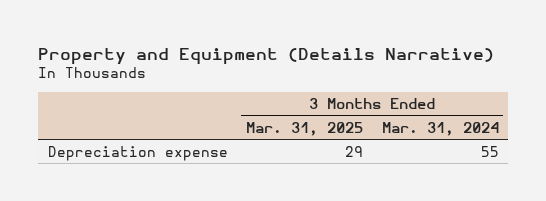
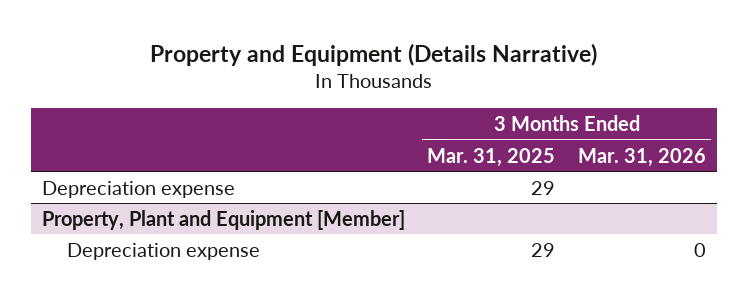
[381,121,499,136] Mar. 31, 2024 -> none
none -> [577,147,706,167] Mar. 31, 2026
none -> [42,209,406,230] Property, Plant and Equipment [Member]
none -> [66,242,260,260] Depreciation expense

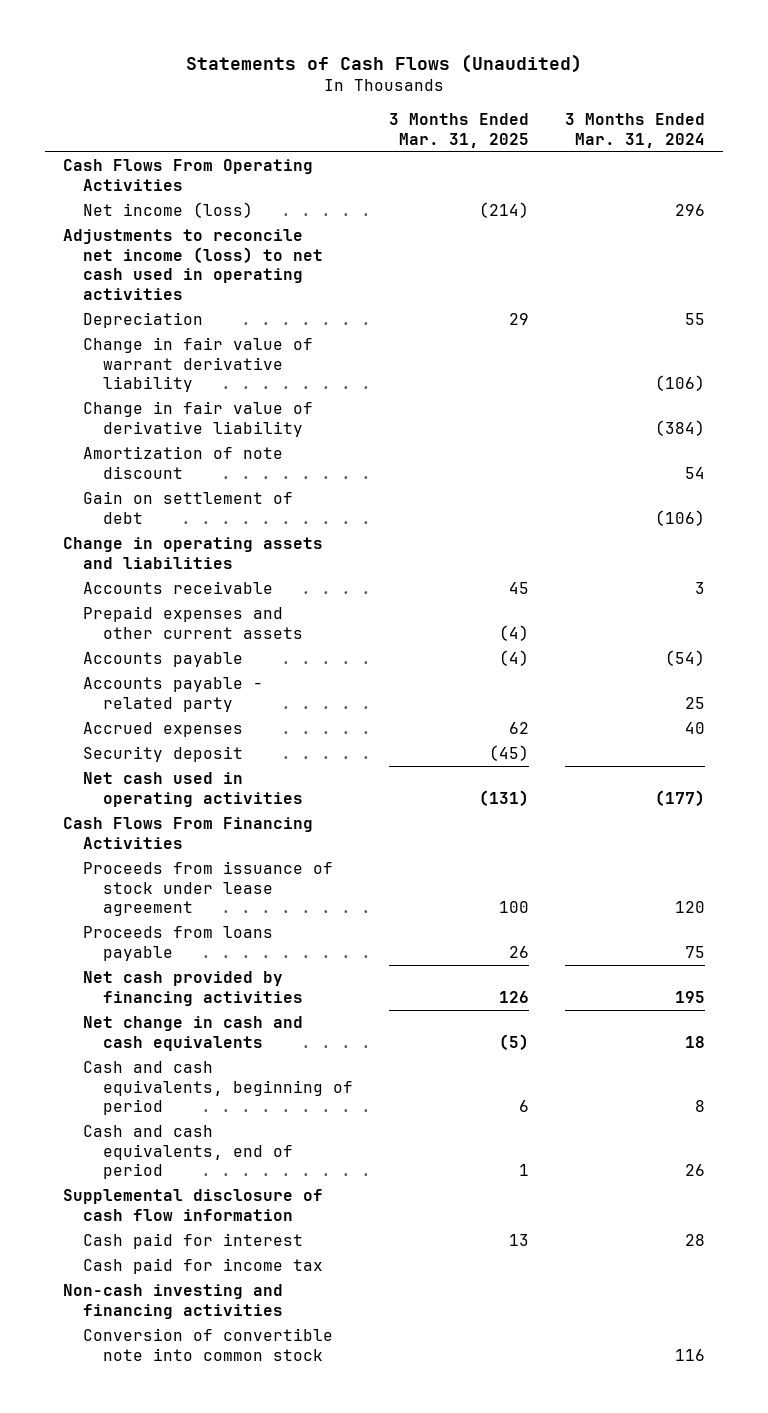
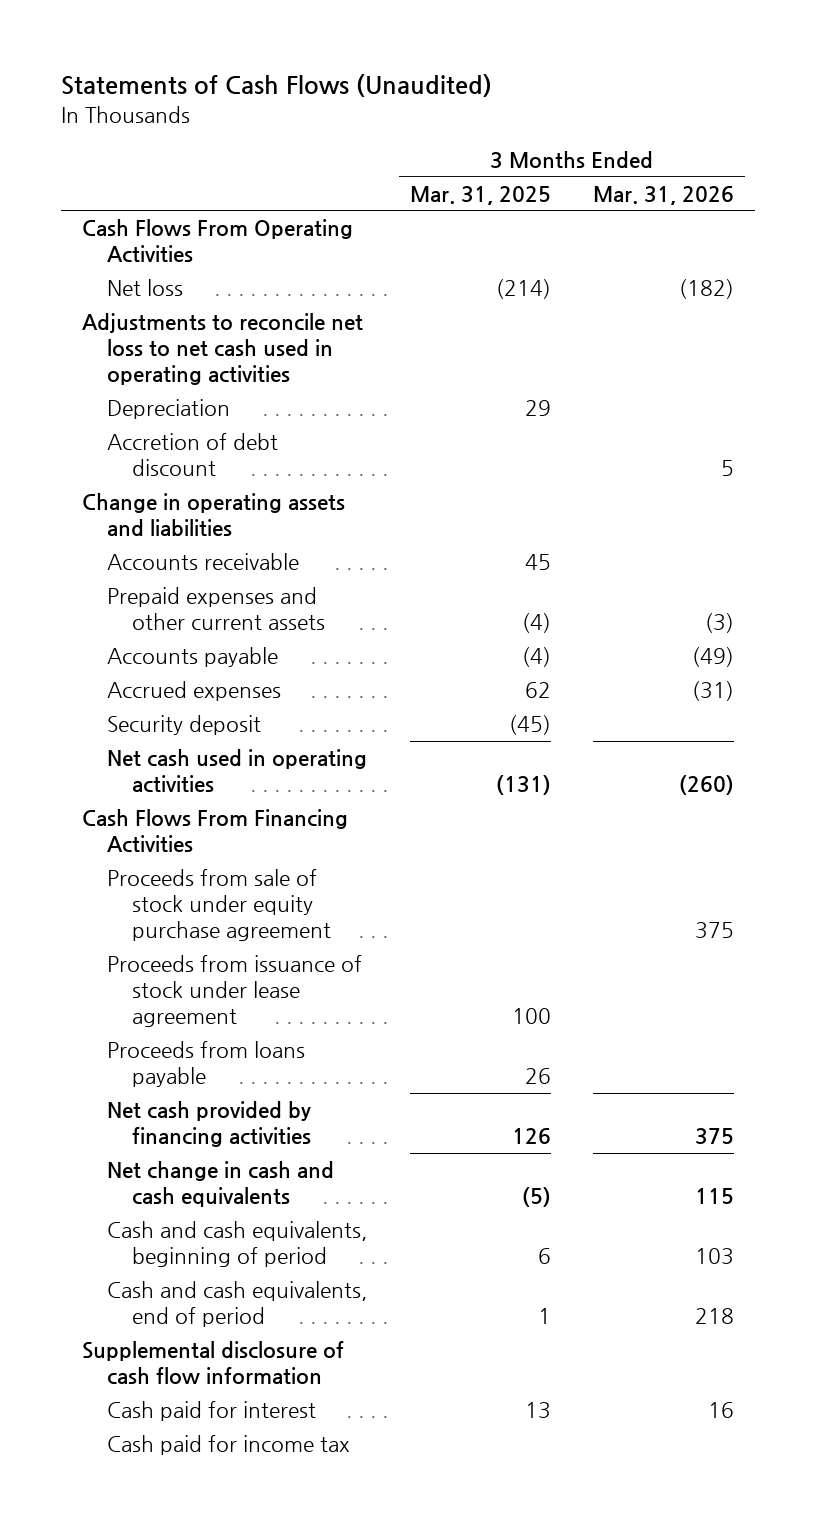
[564,113,705,148] 3 Months Ended Mar. 31, 2024 -> none
none -> [593,185,735,205] Mar. 31, 2026
[83,202,254,219] Net income (loss) -> [107,279,184,297] Net loss
[63,229,324,300] Adjustments to reconcile net income (loss) to net cash used in operating activities -> [82,313,364,386] Adjustments to reconcile net loss to net cash used in operating activities
[83,337,314,393] Change in fair value of warrant derivative liability -> none
[83,401,314,437] Change in fair value of derivative liability -> none
[83,446,284,479] Amortization of note discount -> none
[83,491,294,524] Gain on settlement of debt -> none
none -> [107,433,279,477] Accretion of debt discount
[83,677,264,712] Accounts payable - related party -> none
none -> [107,869,332,942] Proceeds from sale of stock under equity purchase agreement
[63,1284,284,1319] Non-cash investing and financing activities -> none
[83,1328,334,1361] Conversion of convertible note into common stock -> none

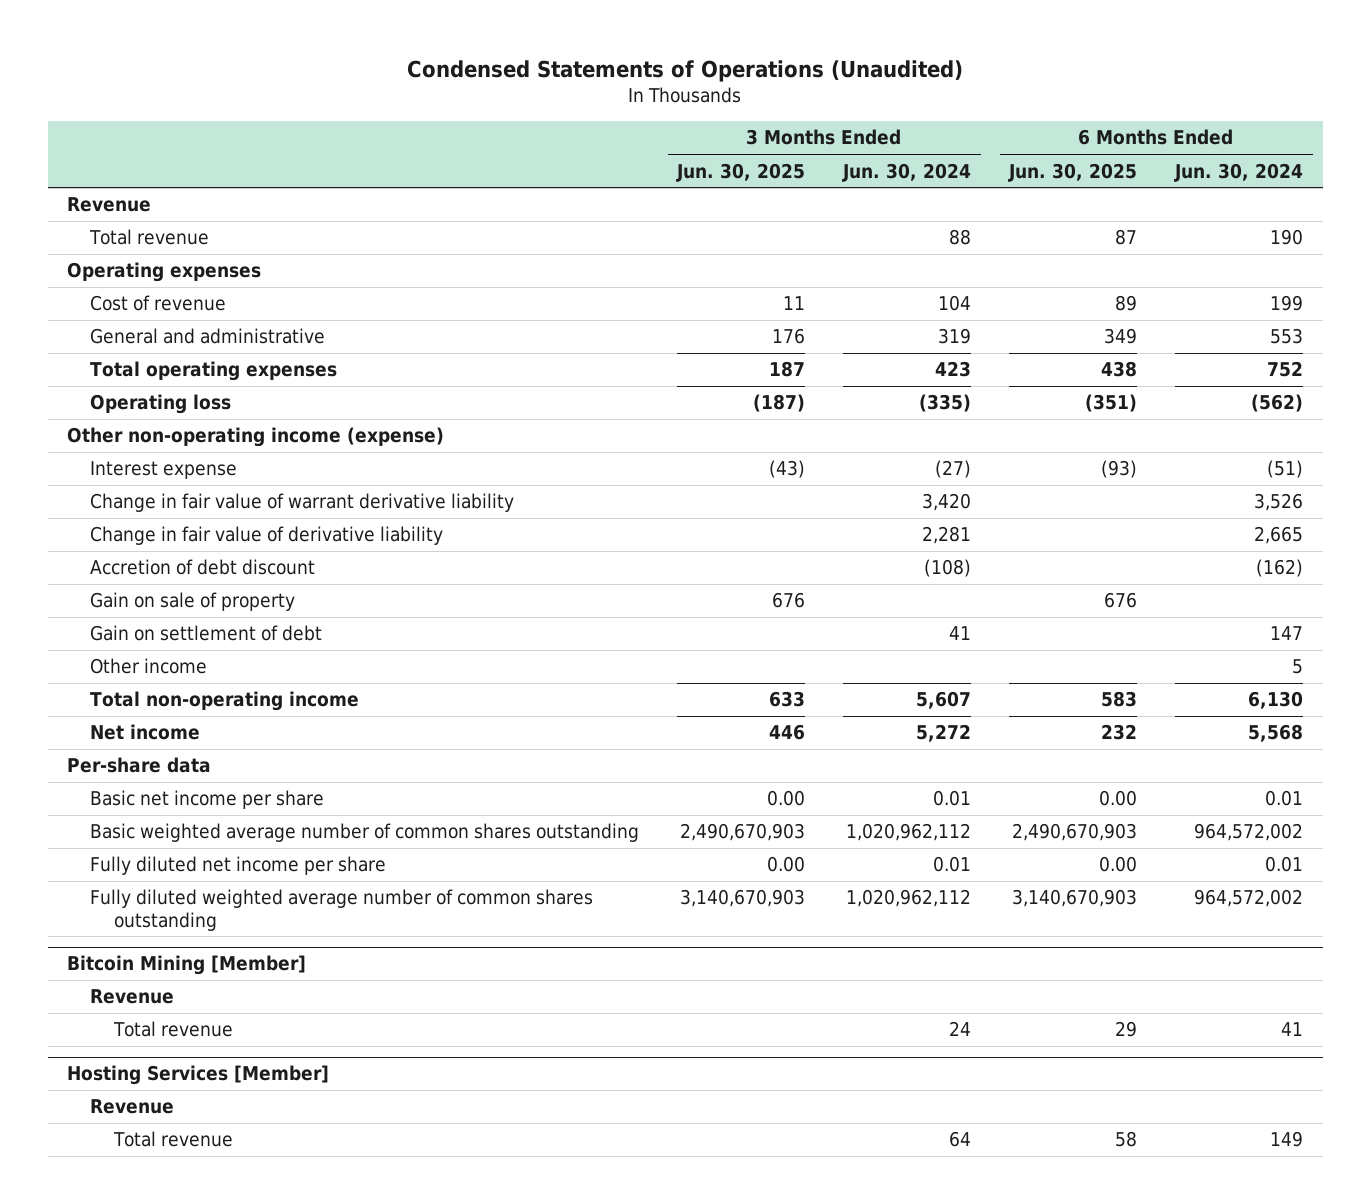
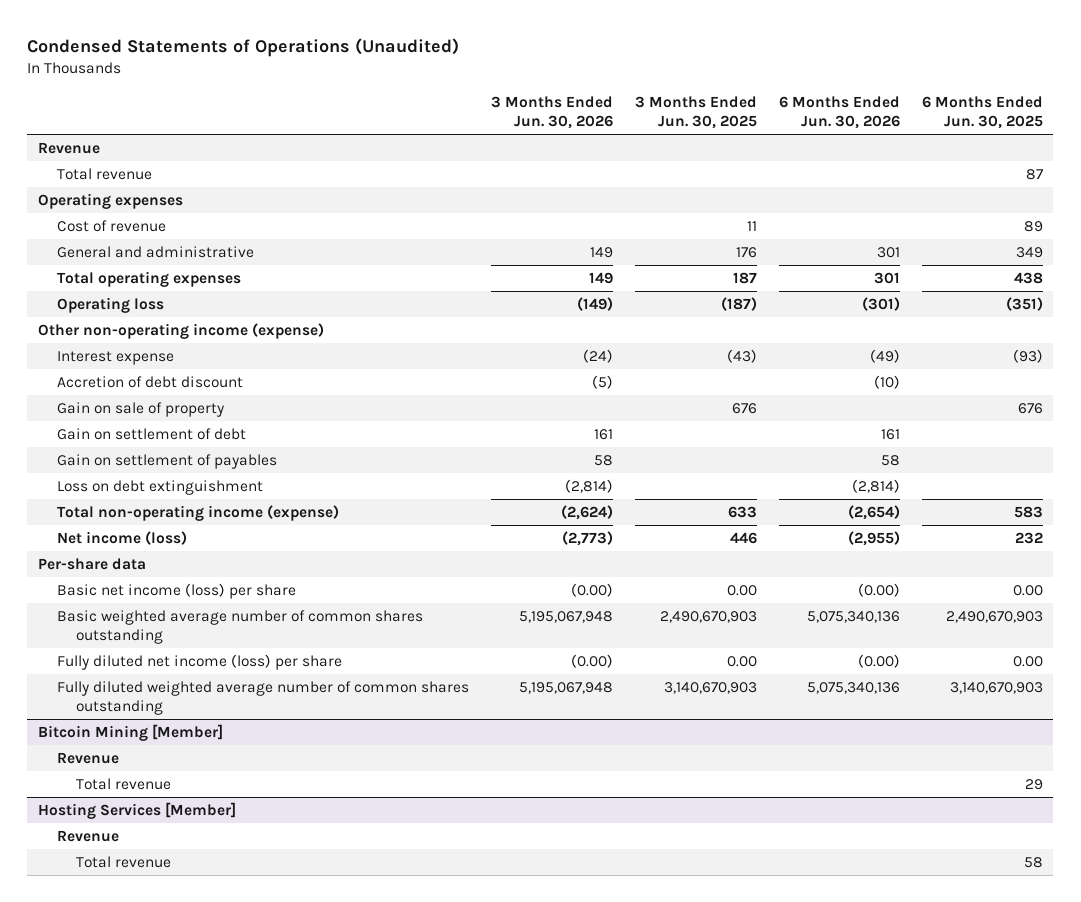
[842,162,972,182] Jun. 30, 2024 -> none
[1174,162,1304,182] Jun. 30, 2024 -> none
none -> [490,95,613,130] 3 Months Ended Jun. 30, 2026
none -> [778,95,900,130] 6 Months Ended Jun. 30, 2026
[90,493,515,513] Change in fair value of warrant derivative liability -> none
[90,526,444,546] Change in fair value of derivative liability -> none
[90,658,208,675] Other income -> none
none -> [57,454,278,470] Gain on settlement of payables
none -> [57,480,264,496] Loss on debt extinguishment
[90,691,360,712] Total non-operating income -> [57,505,340,522] Total non-operating income (expense)
[90,724,201,741] Net income -> [57,531,188,546] Net income (loss)
[90,790,325,810] Basic net income per share -> [57,583,297,600] Basic net income (loss) per share
[90,856,387,876] Fully diluted net income per share -> [57,654,343,671] Fully diluted net income (loss) per share

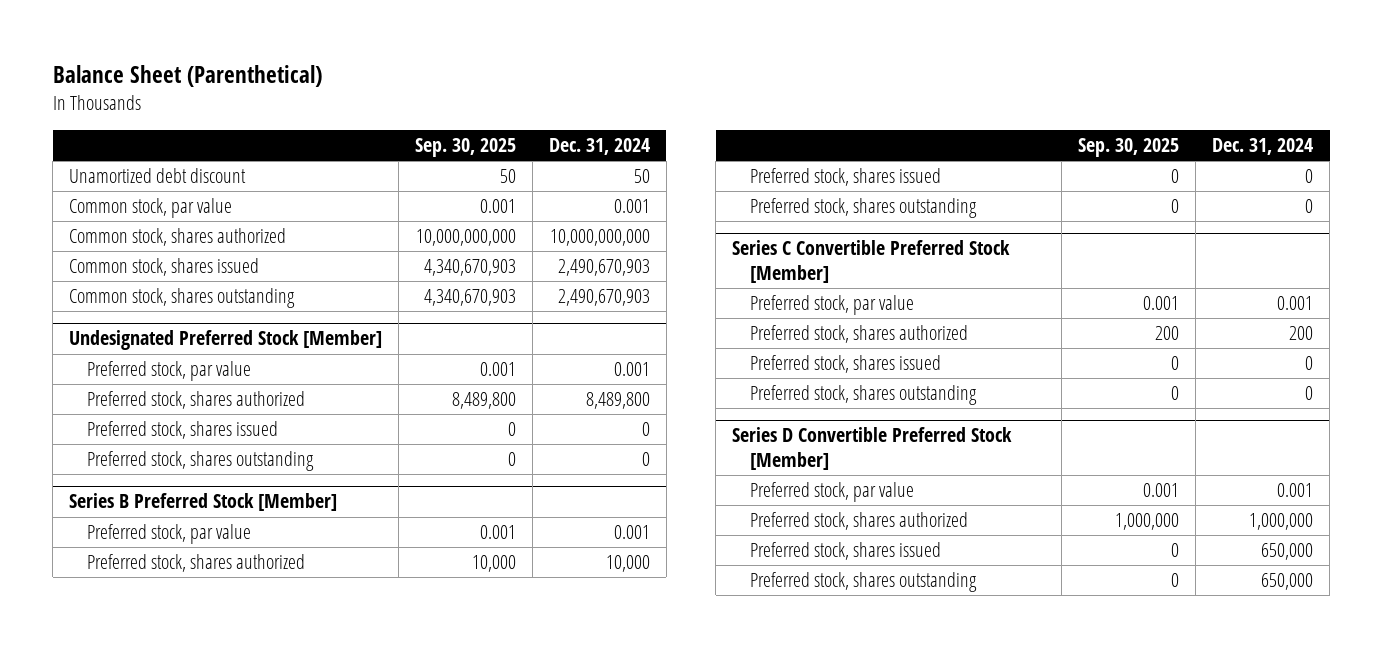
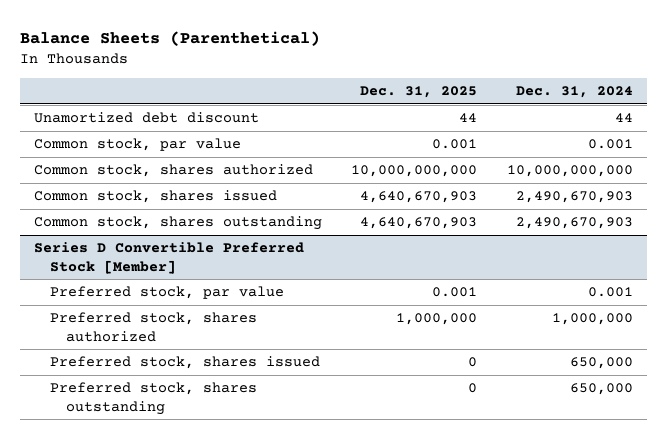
[52,65,322,88] Balance Sheet (Parenthetical) -> [19,30,320,46] Balance Sheets (Parenthetical)
[415,137,517,157] Sep. 30, 2025 -> none
none -> [360,86,478,99] Dec. 31, 2025
[633,169,650,184] 50 -> [614,113,633,123] 44
[69,330,383,351] Undesignated Preferred Stock [Member] -> none
[86,361,251,382] Preferred stock, par value -> none
[86,391,305,410] Preferred stock, shares authorized -> none
[86,421,278,440] Preferred stock, shares issued -> none
[86,451,314,472] Preferred stock, shares outstanding -> none
[69,493,338,512] Series B Preferred Stock [Member] -> none
[86,524,251,545] Preferred stock, par value -> none
[86,554,305,573] Preferred stock, shares authorized -> none
[750,168,942,187] Preferred stock, shares issued -> none
[750,198,978,219] Preferred stock, shares outstanding -> none
[732,240,1011,284] Series C Convertible Preferred Stock [Member] -> none
[750,295,915,316] Preferred stock, par value -> none
[750,325,969,344] Preferred stock, shares authorized -> none
[750,355,942,374] Preferred stock, shares issued -> none
[750,385,978,406] Preferred stock, shares outstanding -> none

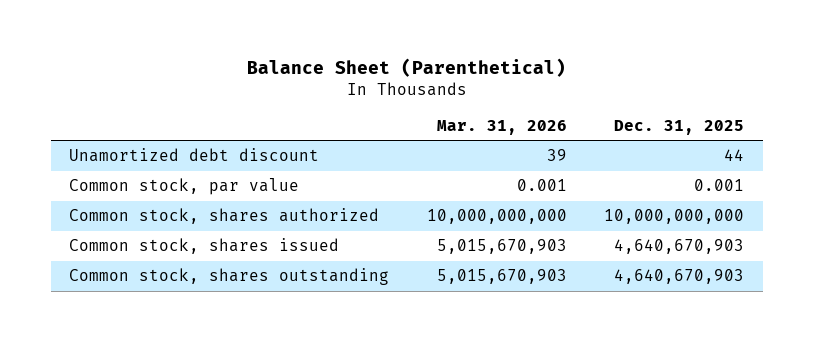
[19,30,320,46] Balance Sheets (Parenthetical) -> [246,58,566,78] Balance Sheet (Parenthetical)
[515,86,633,99] Dec. 31, 2024 -> none
none -> [436,119,567,135] Mar. 31, 2026
[34,242,305,274] Series D Convertible Preferred Stock [Member] -> none
[49,286,284,300] Preferred stock, par value -> none
[49,312,257,342] Preferred stock, shares authorized -> none
[49,356,320,370] Preferred stock, shares issued -> none
[49,382,257,415] Preferred stock, shares outstanding -> none

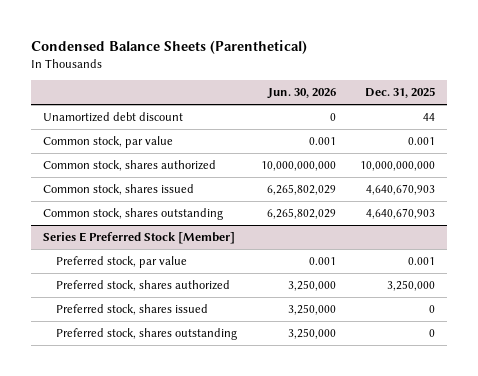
[246,58,566,78] Balance Sheet (Parenthetical) -> [31,39,308,54] Condensed Balance Sheets (Parenthetical)
[436,119,567,135] Mar. 31, 2026 -> none
none -> [266,88,336,100] Jun. 30, 2026
none -> [43,232,236,245] Series E Preferred Stock [Member]
none -> [55,256,187,269] Preferred stock, par value
none -> [55,280,230,292] Preferred stock, shares authorized
none -> [55,304,208,316] Preferred stock, shares issued
none -> [55,328,237,341] Preferred stock, shares outstanding

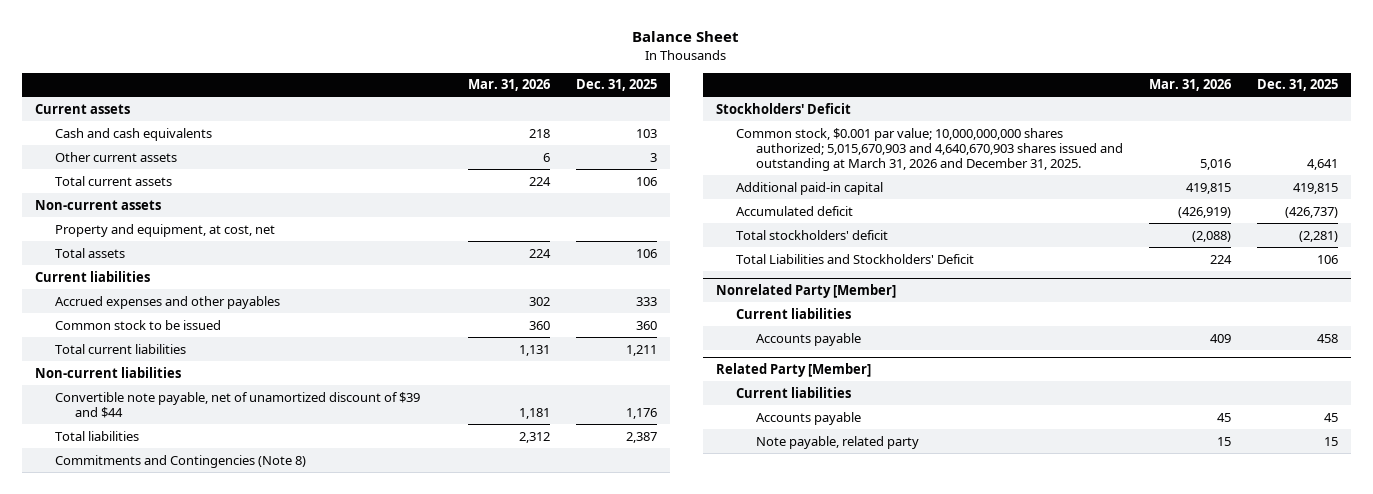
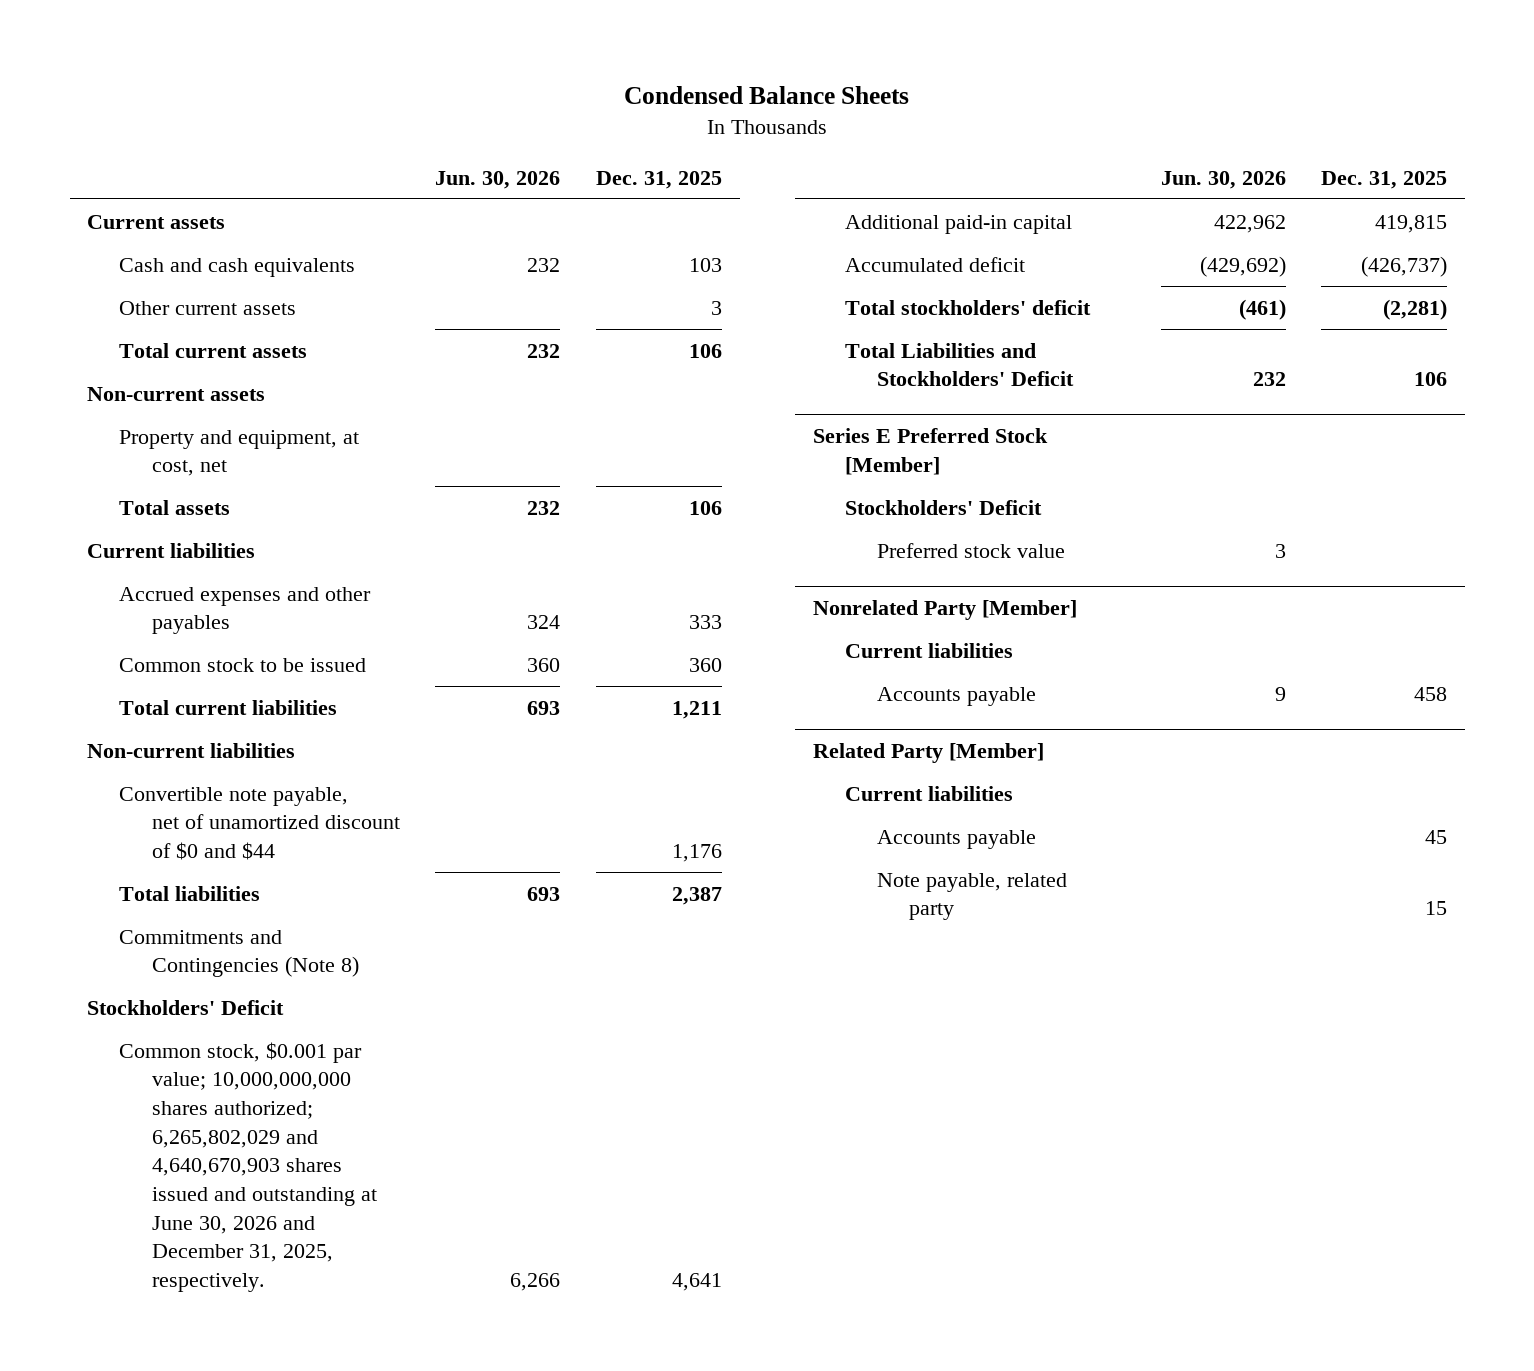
[632,31,740,43] Balance Sheet -> [624,85,910,104] Condensed Balance Sheets
[468,79,551,92] Mar. 31, 2026 -> none
none -> [435,170,561,189] Jun. 30, 2026
[54,391,420,418] Convertible note payable, net of unamortized discount of $39 and $44 -> [119,786,400,860] Convertible note payable, net of unamortized discount of $0 and $44
[735,127,1123,171] Common stock, $0.001 par value; 10,000,000,000 shares authorized; 5,015,670,903 and 4,640,670,903 shares issued and outstanding at March 31, 2026 and December 31, 2025. -> [119,1041,377,1293] Common stock, $0.001 par value; 10,000,000,000 shares authorized; 6,265,802,029 and 4,640,670,903 shares issued and outstanding at June 30, 2026 and December 31, 2025, respectively.
none -> [812,427,1048,475] Series E Preferred Stock [Member]
none -> [844,499,1042,515] Stockholders' Deficit
none -> [876,542,1065,558] Preferred stock value

